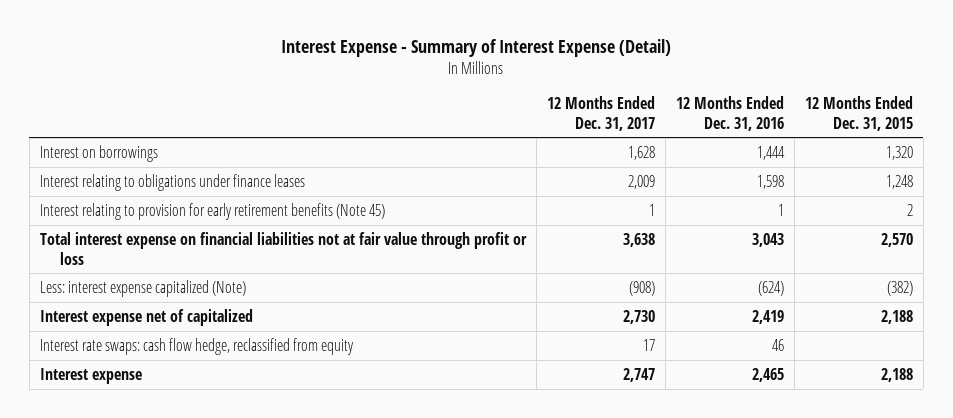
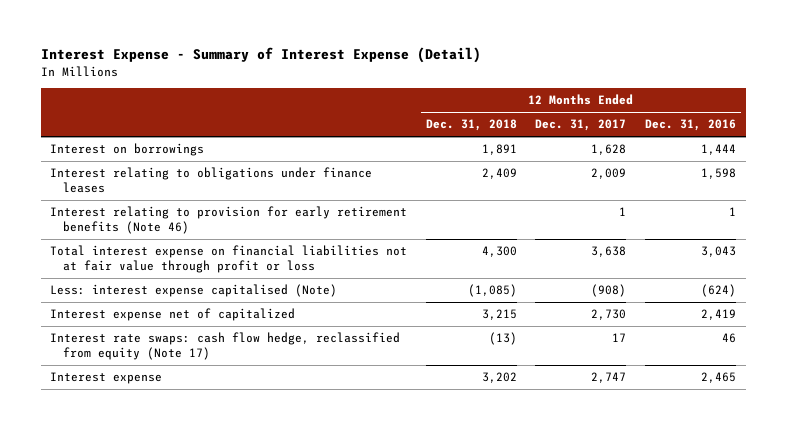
[804,95,913,131] 12 Months Ended Dec. 31, 2015 -> none
none -> [425,119,517,132] Dec. 31, 2018
[39,202,385,220] Interest relating to provision for early retirement benefits (Note 45) -> [49,206,407,235] Interest relating to provision for early retirement benefits (Note 46)
[39,279,246,297] Less: interest expense capitalized (Note) -> [49,284,337,298] Less: interest expense capitalised (Note)
[39,337,354,355] Interest rate swaps: cash flow hedge, reclassified from equity -> [49,332,400,361] Interest rate swaps: cash flow hedge, reclassified from equity (Note 17)

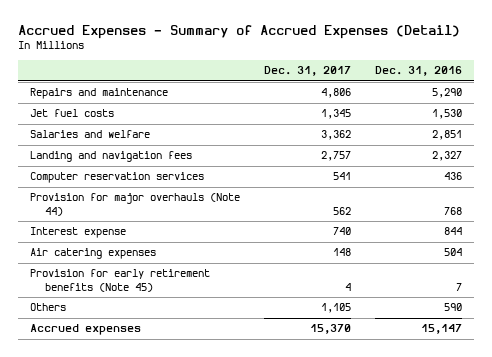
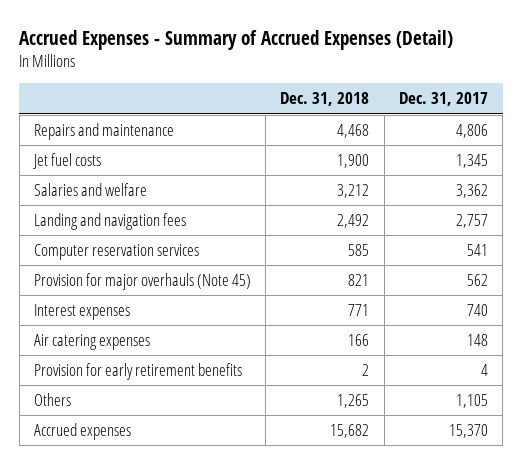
[374,66,462,77] Dec. 31, 2016 -> none
none -> [280,92,370,107] Dec. 31, 2018
[30,193,241,217] Provision for major overhauls (Note 44) -> [33,273,251,291] Provision for major overhauls (Note 45)
[30,227,127,239] Interest expense -> [33,304,130,321] Interest expenses
[30,269,211,293] Provision for early retirement benefits (Note 45) -> [33,363,242,381] Provision for early retirement benefits

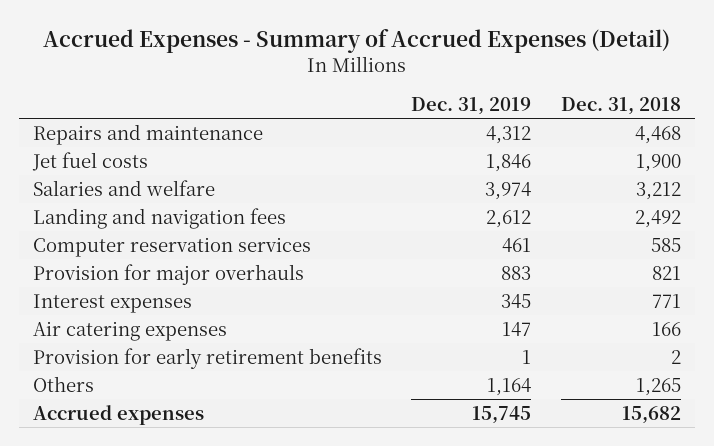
[398,92,488,107] Dec. 31, 2017 -> none
none -> [411,97,532,116] Dec. 31, 2019
[33,273,251,291] Provision for major overhauls (Note 45) -> [33,263,305,285] Provision for major overhauls

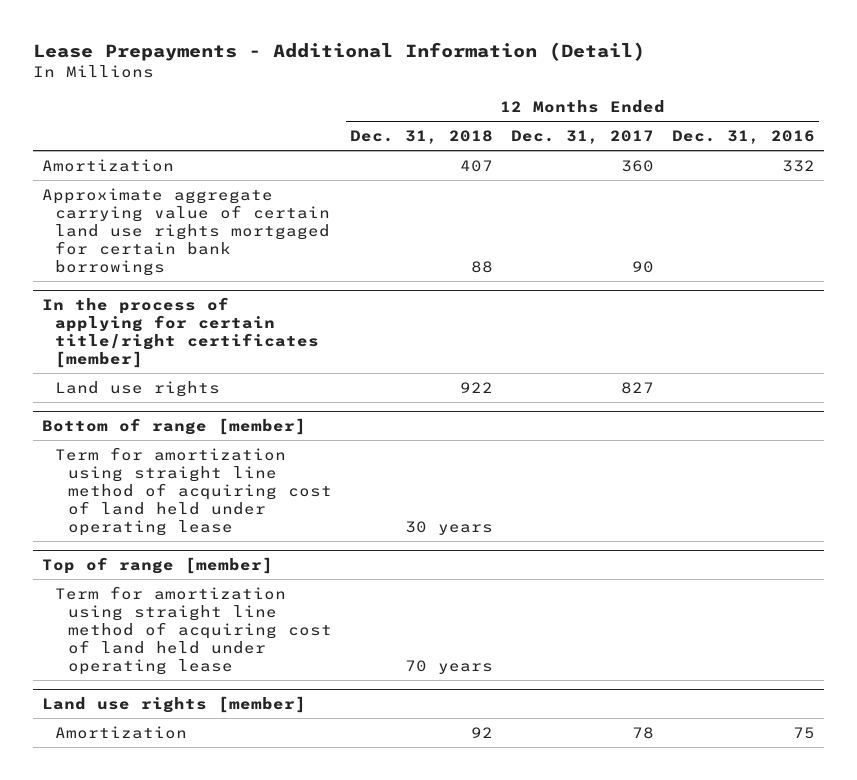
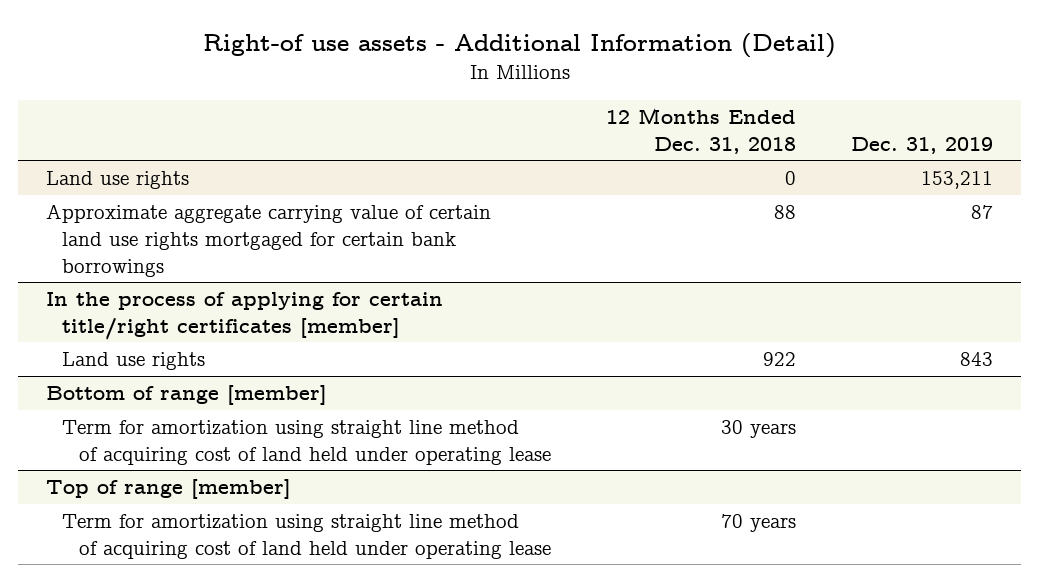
[33,41,646,61] Lease Prepayments - Additional Information (Detail) -> [202,32,836,58] Right-of use assets - Additional Information (Detail)
[511,129,655,144] Dec. 31, 2017 -> none
[671,129,815,144] Dec. 31, 2016 -> none
none -> [851,136,994,154] Dec. 31, 2019
[42,158,175,172] Amortization -> none
none -> [45,171,189,190] Land use rights
[42,695,307,713] Land use rights [member] -> none
[55,725,188,739] Amortization -> none

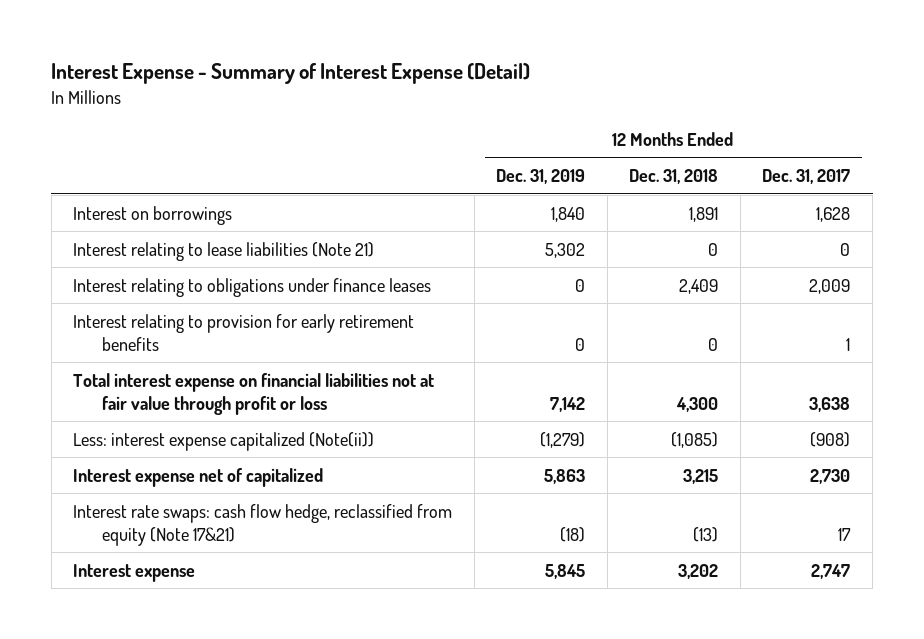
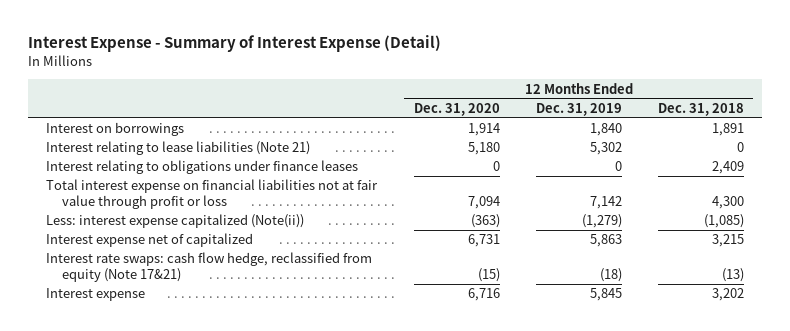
[762,169,851,185] Dec. 31, 2017 -> none
none -> [413,102,500,116] Dec. 31, 2020
[73,313,415,352] Interest relating to provision for early retirement benefits -> none

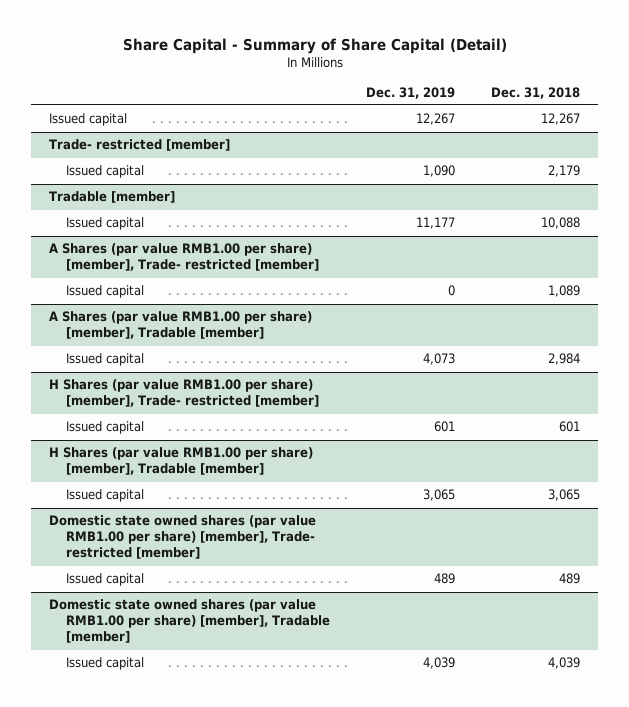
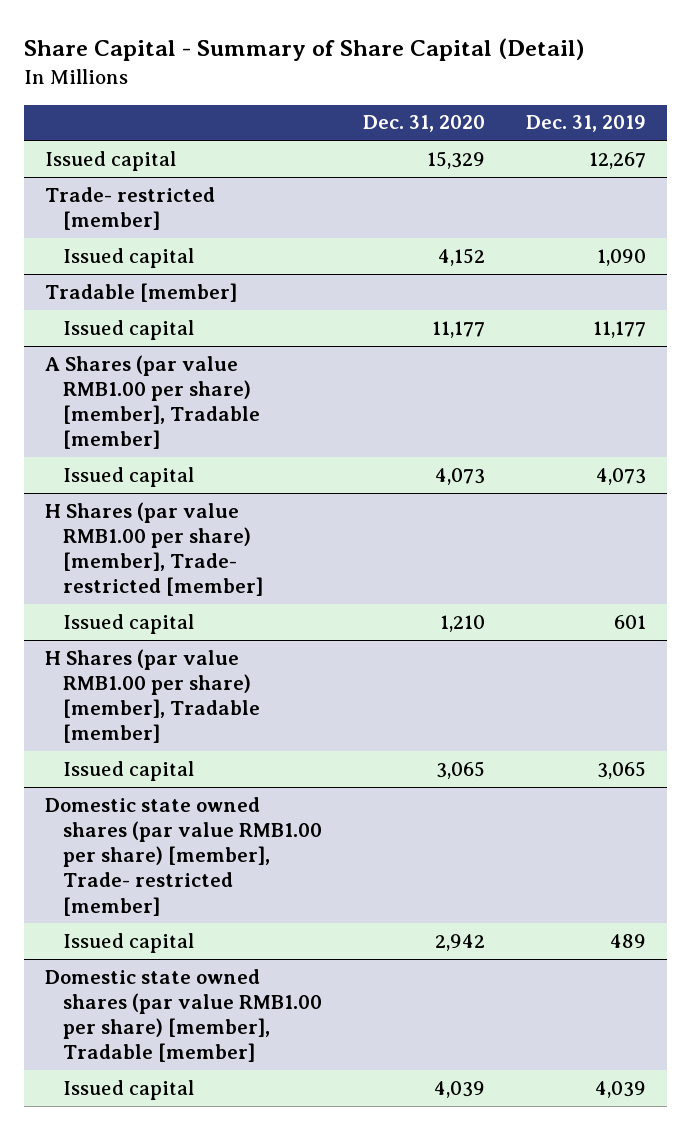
[491,86,581,99] Dec. 31, 2018 -> none
none -> [363,115,486,133] Dec. 31, 2020
[48,243,319,272] A Shares (par value RMB1.00 per share) [member], Trade- restricted [member] -> none
[65,285,144,299] Issued capital -> none

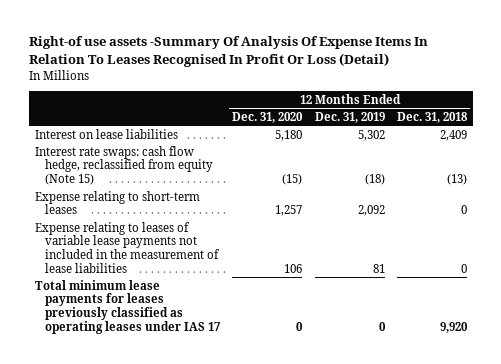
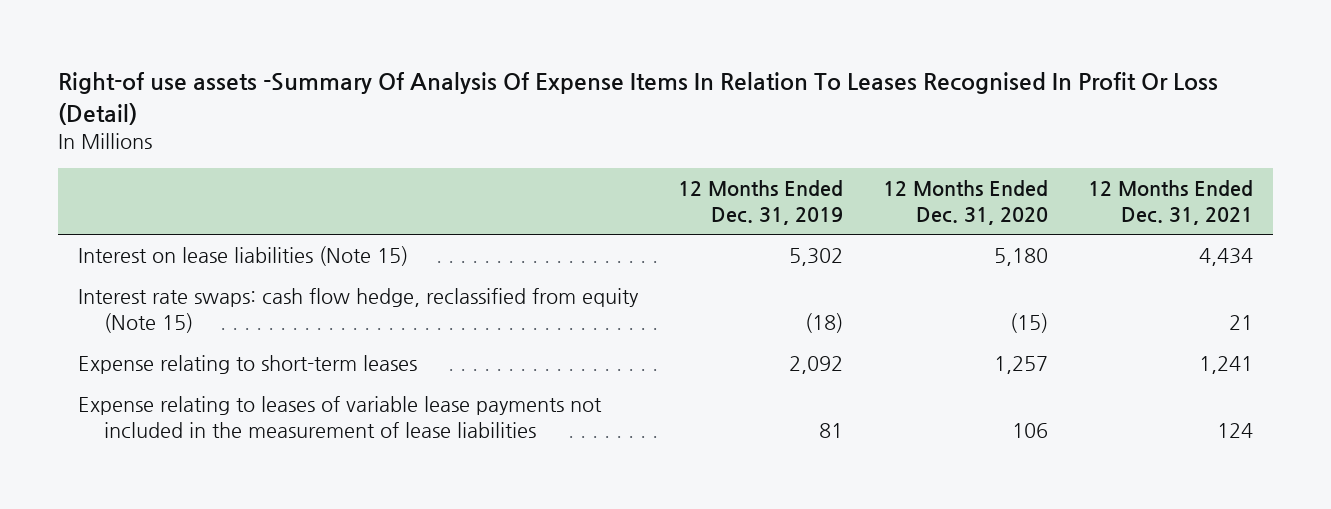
[396,111,468,123] Dec. 31, 2018 -> none
none -> [1088,180,1254,226] 12 Months Ended Dec. 31, 2021
[34,128,178,139] Interest on lease liabilities -> [78,246,409,267] Interest on lease liabilities (Note 15)
[34,279,222,334] Total minimum lease payments for leases previously classified as operating leases under IAS 17 -> none

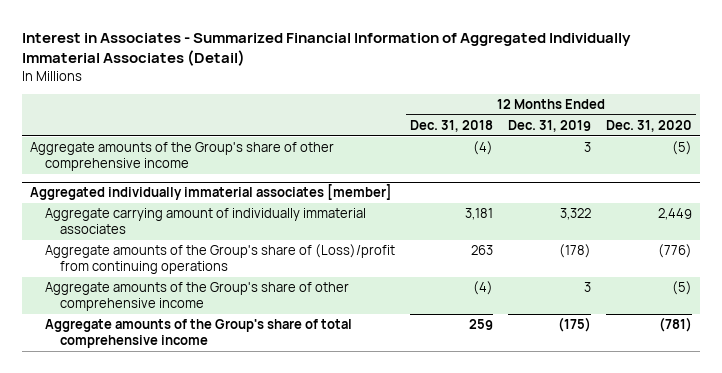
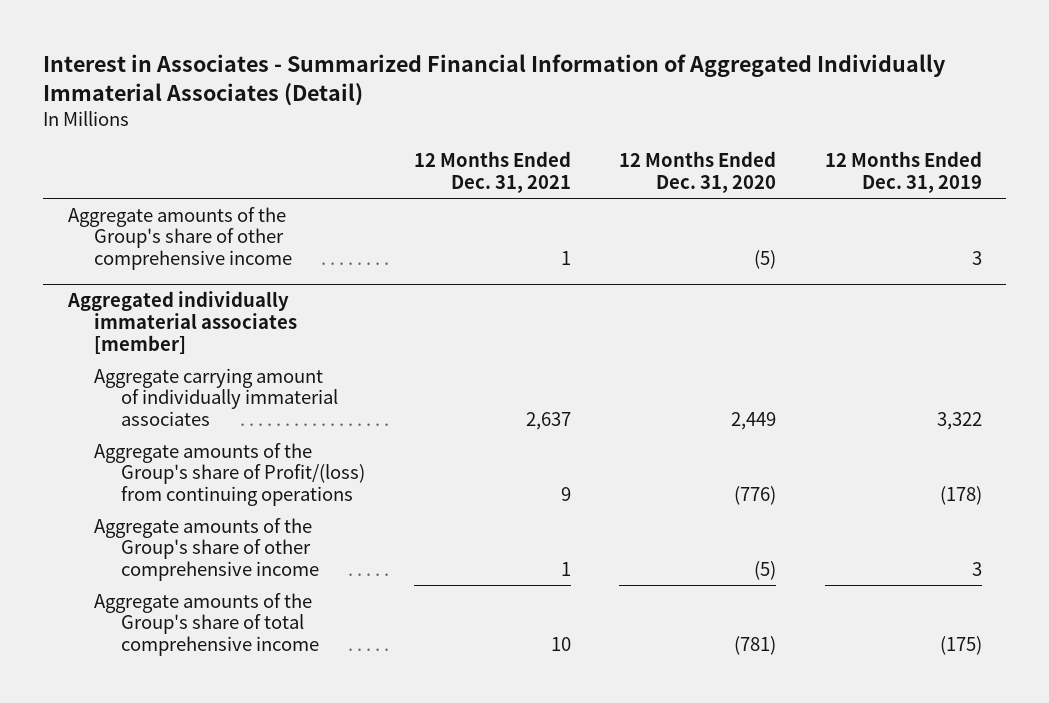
[409,120,493,133] Dec. 31, 2018 -> none
none -> [413,151,571,194] 12 Months Ended Dec. 31, 2021
[44,244,395,275] Aggregate amounts of the Group's share of (Loss)/profit from continuing operations -> [94,442,366,507] Aggregate amounts of the Group's share of Profit/(loss) from continuing operations

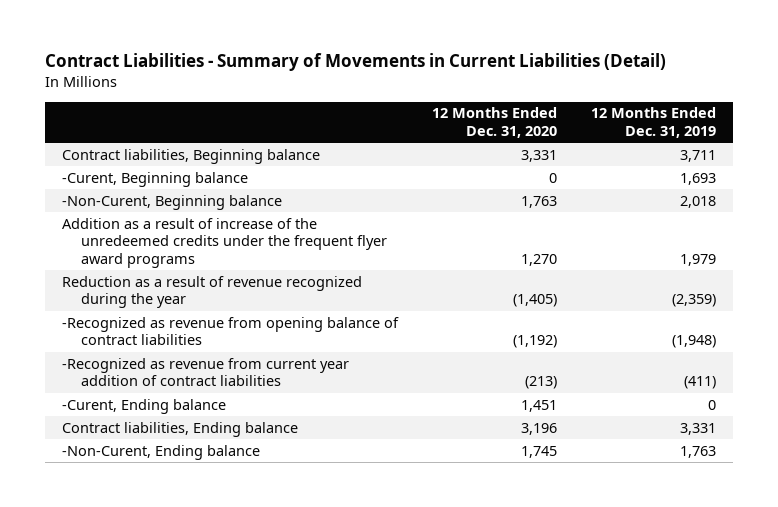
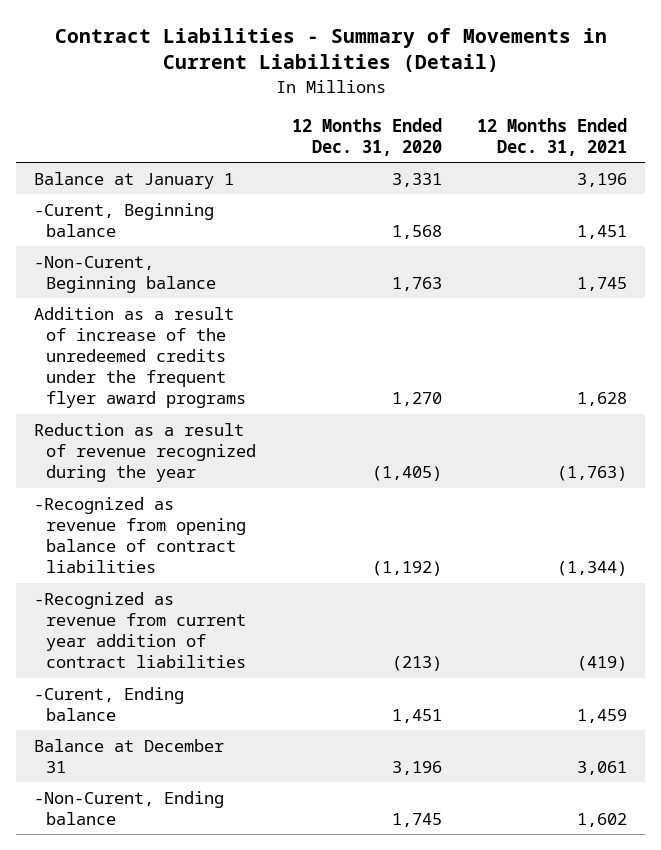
[591,107,717,138] 12 Months Ended Dec. 31, 2019 -> none
none -> [477,117,628,156] 12 Months Ended Dec. 31, 2021
[61,148,320,164] Contract liabilities, Beginning balance -> [34,171,235,189] Balance at January 1
[548,172,557,183] 0 -> [391,224,442,239] 1,568
[61,421,298,437] Contract liabilities, Ending balance -> [34,738,225,773] Balance at December 31

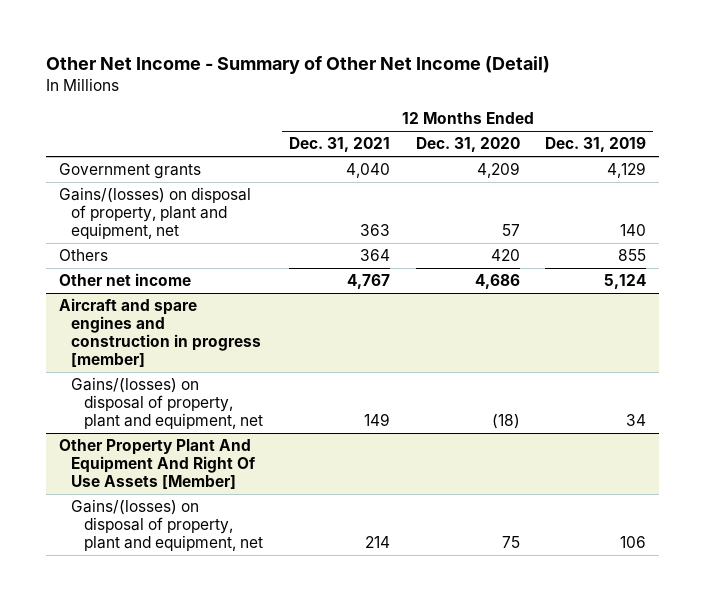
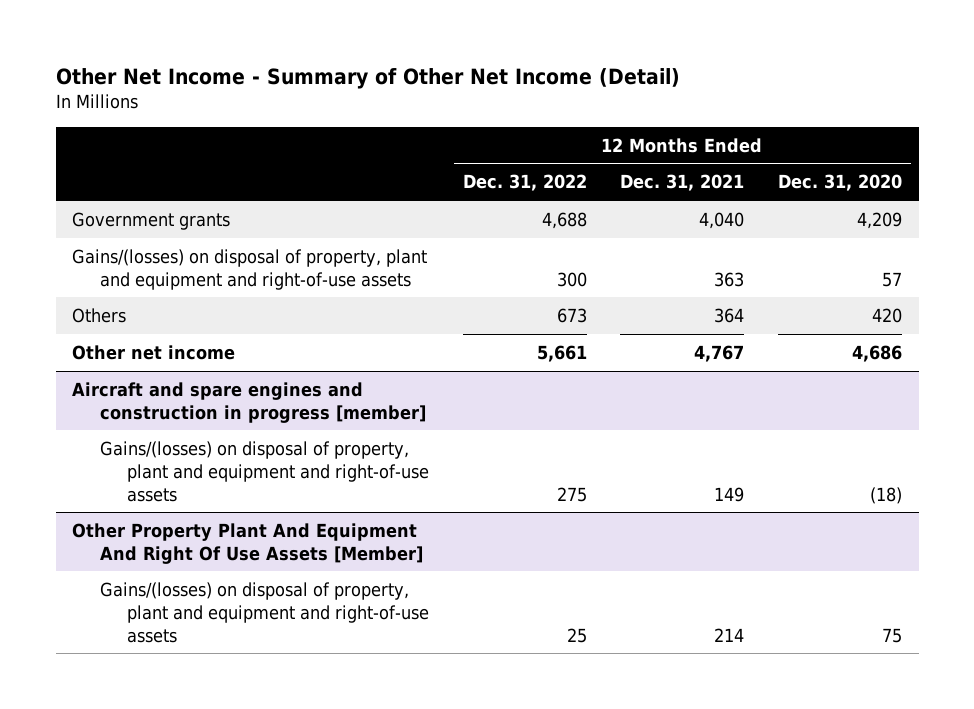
[545,137,647,153] Dec. 31, 2019 -> none
none -> [462,174,587,192] Dec. 31, 2022
[58,187,251,239] Gains/(losses) on disposal of property, plant and equipment, net -> [72,249,428,290] Gains/(losses) on disposal of property, plant and equipment and right-of-use assets
[71,377,263,429] Gains/(losses) on disposal of property, plant and equipment, net -> [99,441,429,502] Gains/(losses) on disposal of property, plant and equipment and right-of-use assets
[71,499,263,551] Gains/(losses) on disposal of property, plant and equipment, net -> [99,582,429,643] Gains/(losses) on disposal of property, plant and equipment and right-of-use assets

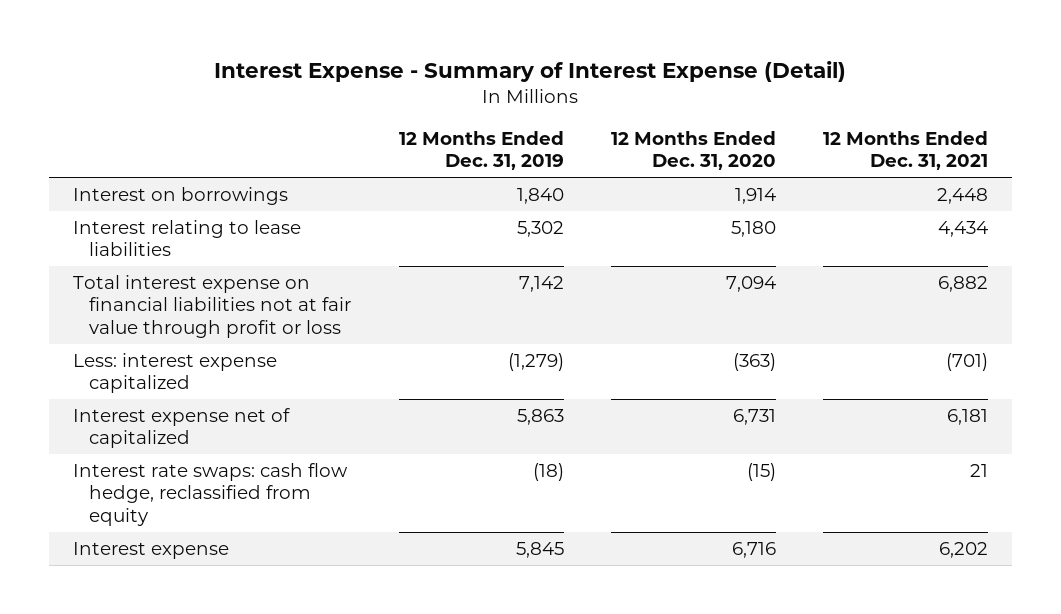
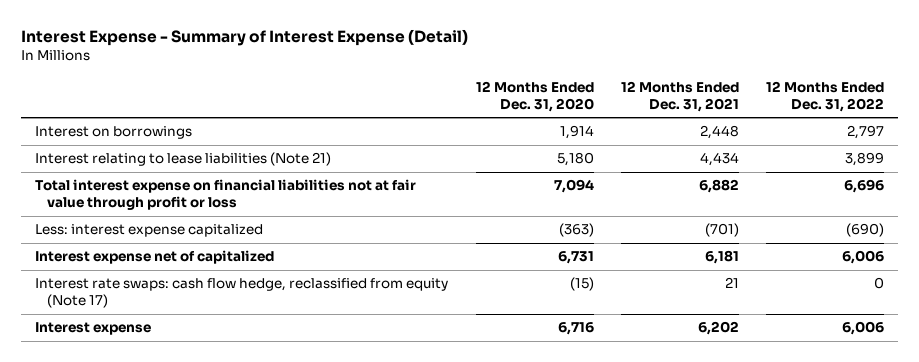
[398,130,564,171] 12 Months Ended Dec. 31, 2019 -> none
none -> [766,81,885,112] 12 Months Ended Dec. 31, 2022
[72,219,301,257] Interest relating to lease liabilities -> [35,152,332,167] Interest relating to lease liabilities (Note 21)
[72,462,348,526] Interest rate swaps: cash flow hedge, reclassified from equity -> [35,278,449,309] Interest rate swaps: cash flow hedge, reclassified from equity (Note 17)

